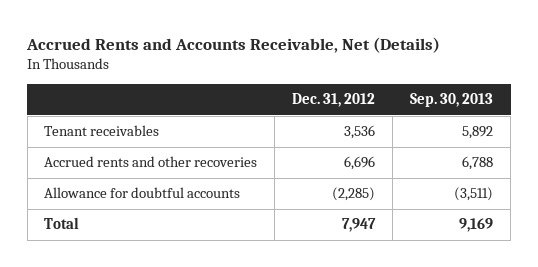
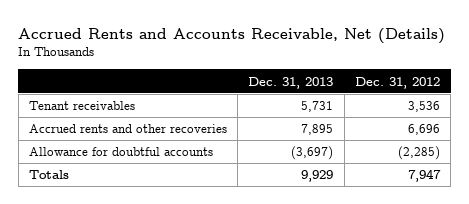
[410,93,494,108] Sep. 30, 2013 -> none
none -> [248,76,334,89] Dec. 31, 2013
[44,217,80,230] Total -> [28,170,69,180] Totals

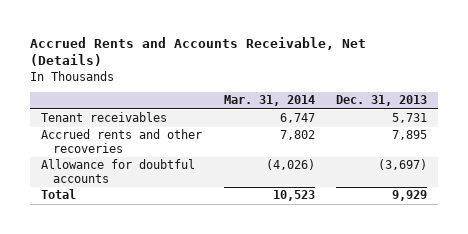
[354,76,440,89] Dec. 31, 2012 -> none
none -> [223,95,315,107] Mar. 31, 2014
[28,170,69,180] Totals -> [41,189,77,200] Total

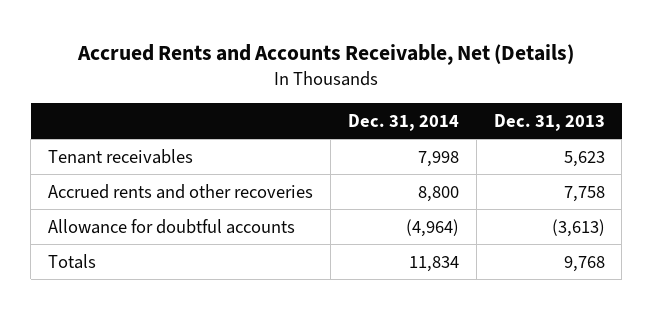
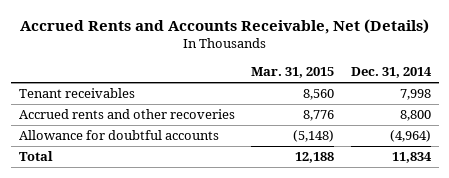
[493,114,605,132] Dec. 31, 2013 -> none
none -> [251,67,335,79] Mar. 31, 2015
[48,253,97,269] Totals -> [18,151,53,162] Total

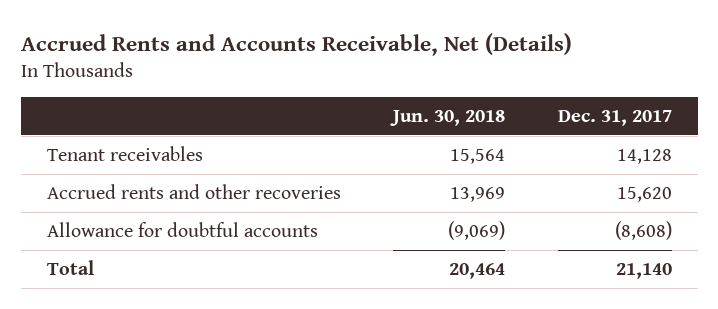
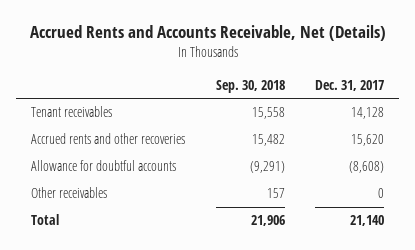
[390,109,506,126] Jun. 30, 2018 -> none
none -> [215,79,285,93] Sep. 30, 2018
none -> [31,187,108,199] Other receivables

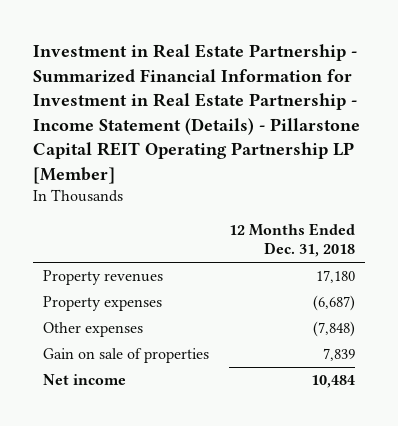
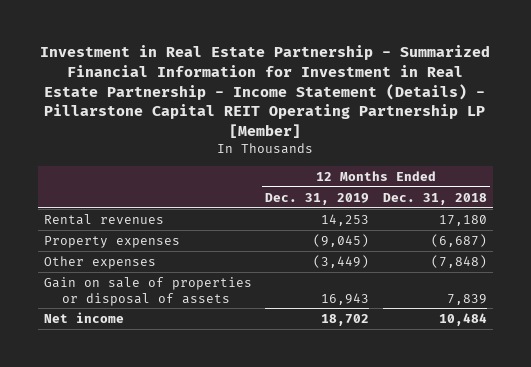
none -> [265,192,370,205] Dec. 31, 2019
[43,270,164,286] Property revenues -> [44,213,165,225] Rental revenues
[43,348,210,364] Gain on sale of properties -> [44,276,253,306] Gain on sale of properties or disposal of assets

